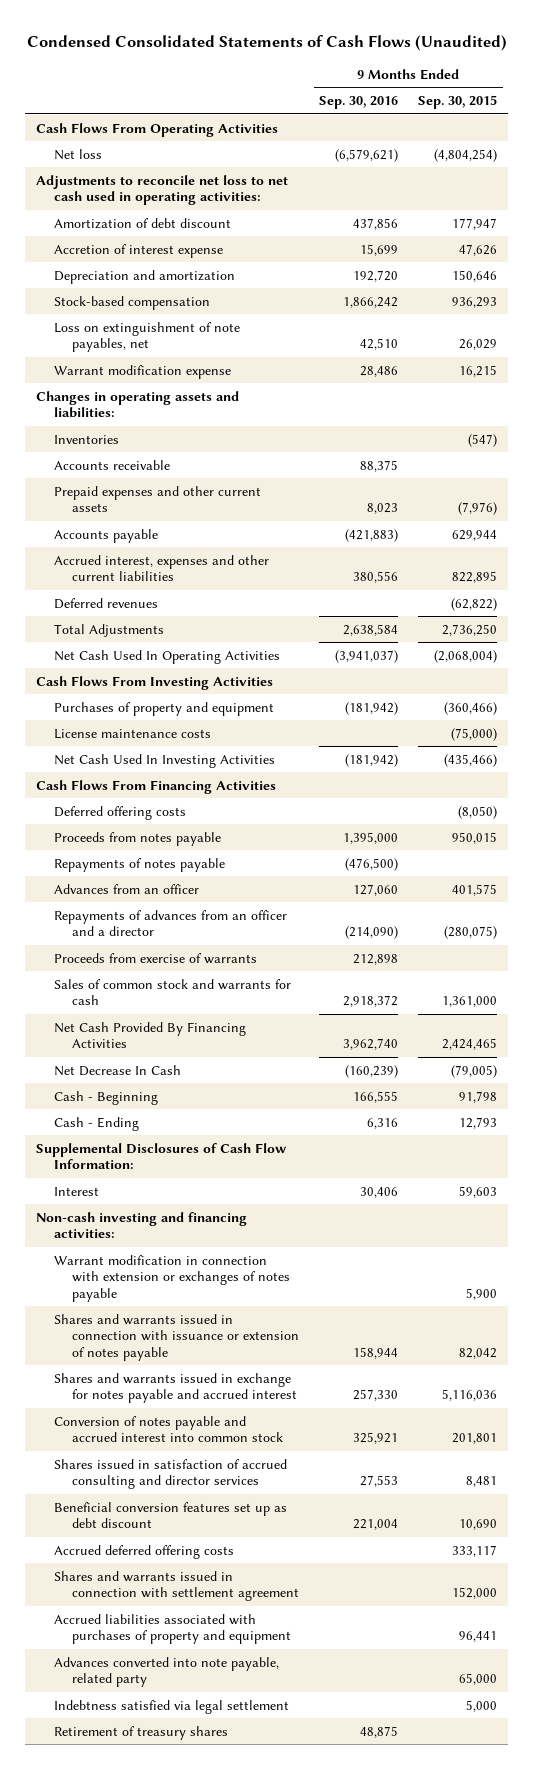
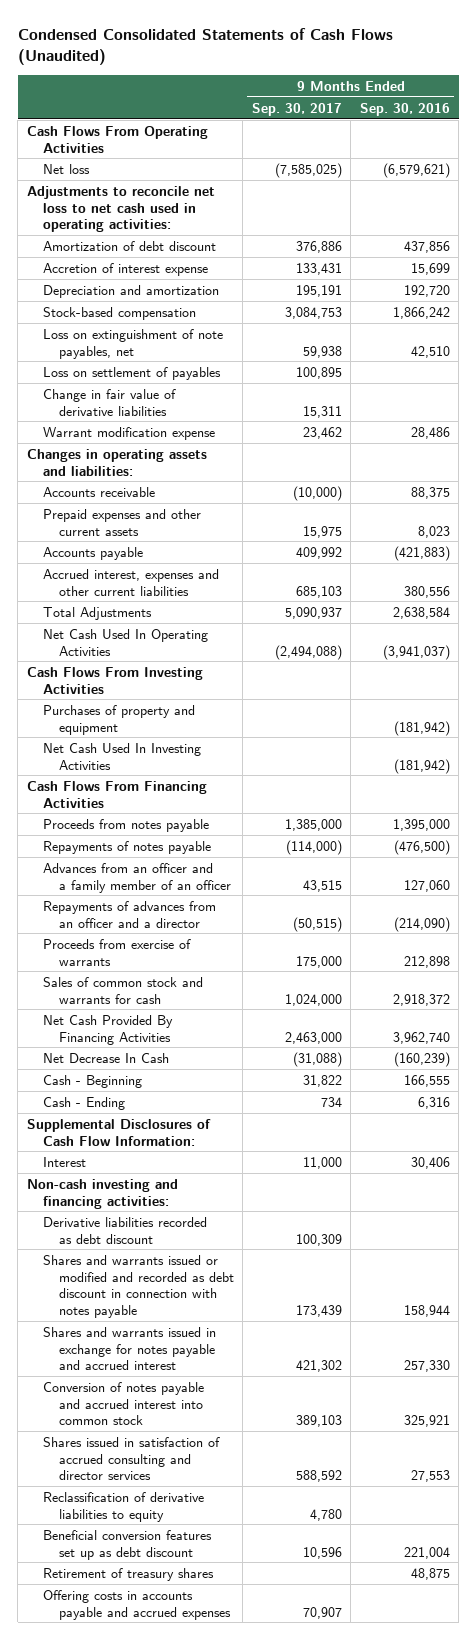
[418,95,498,110] Sep. 30, 2015 -> none
none -> [251,102,342,116] Sep. 30, 2017
none -> [42,366,221,380] Loss on settlement of payables
none -> [42,388,176,416] Change in fair value of derivative liabilities
[53,434,119,444] Inventories -> none
[53,597,158,609] Deferred revenues -> none
[53,728,211,739] License maintenance costs -> none
[53,805,186,820] Deferred offering costs -> none
[53,883,199,894] Advances from an officer -> [42,862,231,893] Advances from an officer and a family member of an officer
[53,1254,290,1302] Warrant modification in connection with extension or exchanges of notes payable -> none
none -> [42,1216,207,1244] Derivative liabilities recorded as debt discount
[53,1313,299,1361] Shares and warrants issued in connection with issuance or extension of notes payable -> [42,1254,234,1319] Shares and warrants issued or modified and recorded as debt discount in connection with notes payable
none -> [42,1491,204,1522] Reclassification of derivative liabilities to equity
[53,1544,234,1559] Accrued deferred offering costs -> none
[53,1570,299,1602] Shares and warrants issued in connection with settlement agreement -> none
[53,1613,291,1645] Accrued liabilities associated with purchases of property and equipment -> none
[53,1656,279,1688] Advances converted into note payable, related party -> none
[53,1699,289,1714] Indebtness satisfied via legal settlement -> none
none -> [42,1589,231,1620] Offering costs in accounts payable and accrued expenses

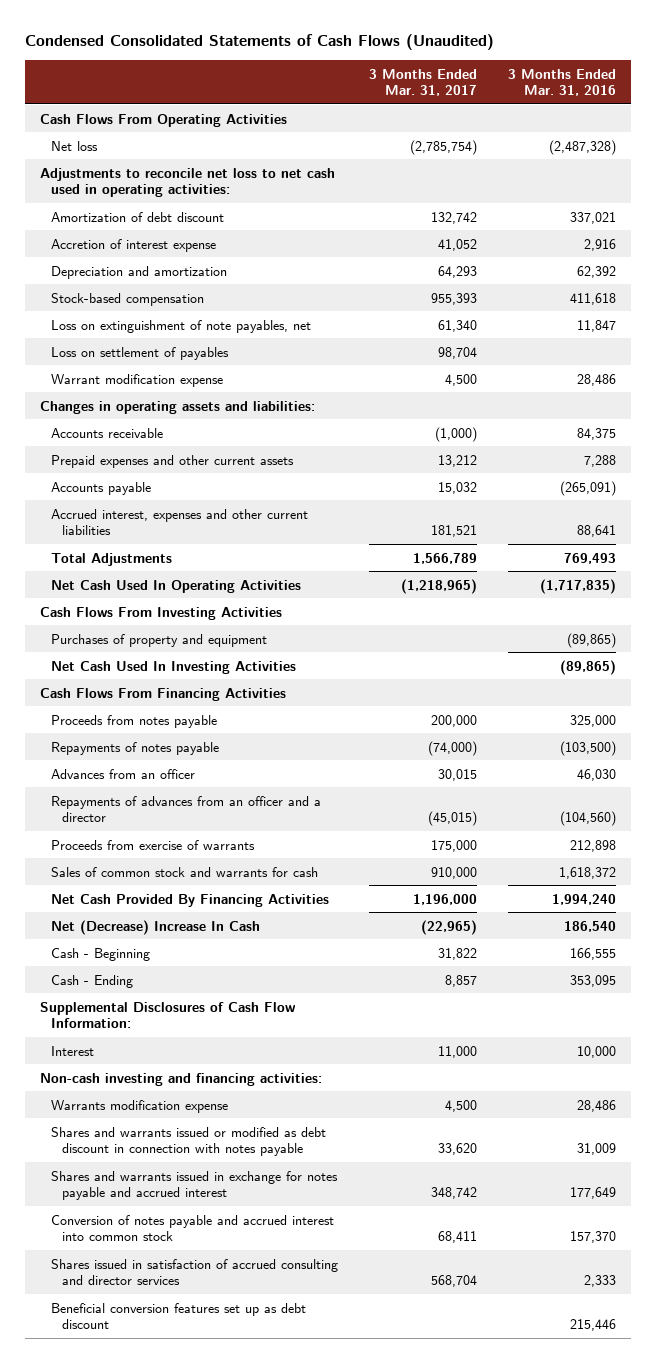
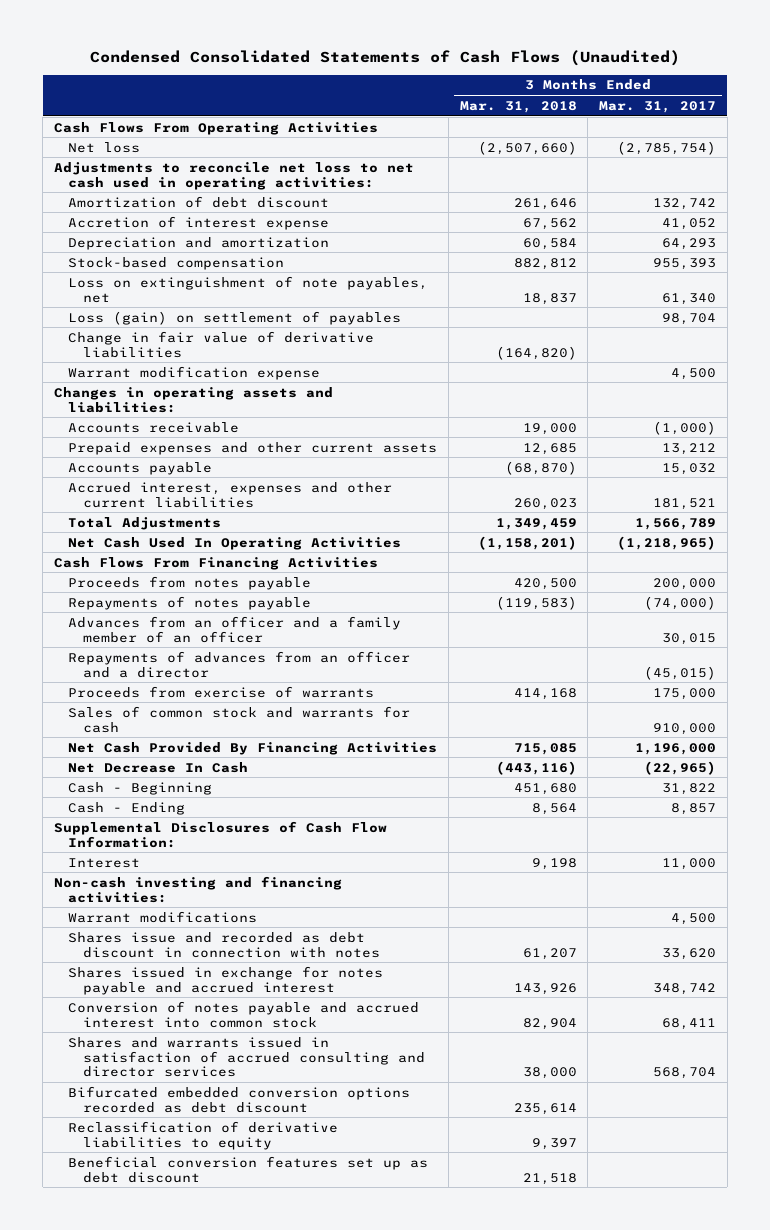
[507,68,616,97] 3 Months Ended Mar. 31, 2016 -> none
none -> [459,100,577,113] Mar. 31, 2018
[50,346,229,360] Loss on settlement of payables -> [68,310,402,325] Loss (gain) on settlement of payables
none -> [68,330,375,358] Change in fair value of derivative liabilities
[39,606,282,620] Cash Flows From Investing Activities -> none
[50,633,267,647] Purchases of property and equipment -> none
[50,660,296,674] Net Cash Used In Investing Activities -> none
[50,768,195,779] Advances from an officer -> [68,615,402,643] Advances from an officer and a family member of an officer
[50,919,260,935] Net (Decrease) Increase In Cash -> [68,761,249,773] Net Decrease In Cash
[50,1099,228,1113] Warrants modification expense -> [68,910,258,923] Warrant modifications
[50,1126,326,1156] Shares and warrants issued or modified as debt discount in connection with notes payable -> [68,931,380,958] Shares issue and recorded as debt discount in connection with notes
[50,1170,338,1200] Shares and warrants issued in exchange for notes payable and accrued interest -> [68,965,384,995] Shares issued in exchange for notes payable and accrued interest
[50,1258,338,1285] Shares issued in satisfaction of accrued consulting and director services -> [68,1036,425,1078] Shares and warrants issued in satisfaction of accrued consulting and director services
none -> [68,1085,411,1113] Bifurcated embedded conversion options recorded as debt discount
none -> [68,1120,339,1150] Reclassification of derivative liabilities to equity

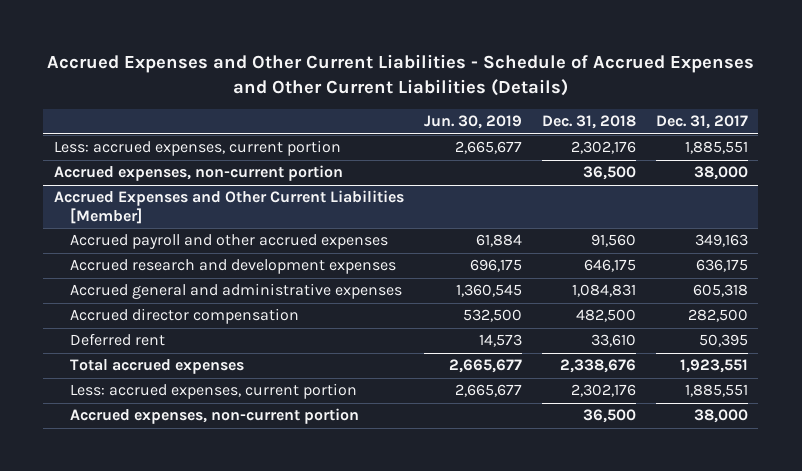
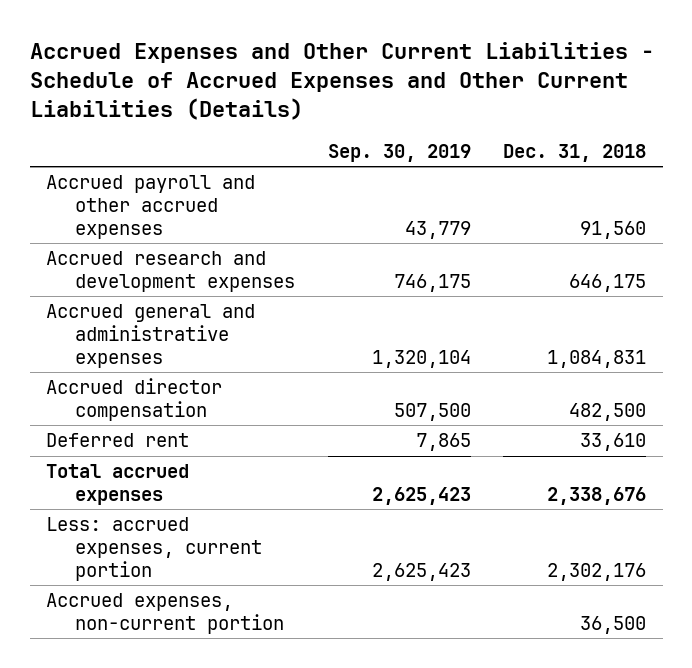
[423,115,522,130] Jun. 30, 2019 -> none
[656,115,749,130] Dec. 31, 2017 -> none
none -> [327,143,471,162] Sep. 30, 2019
[53,140,341,157] Less: accrued expenses, current portion -> none
[53,165,343,182] Accrued expenses, non-current portion -> none
[53,190,404,224] Accrued Expenses and Other Current Liabilities [Member] -> none

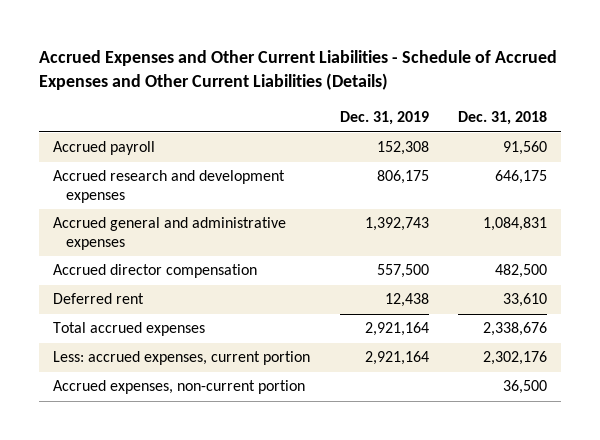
[327,143,471,162] Sep. 30, 2019 -> none
none -> [339,111,429,126] Dec. 31, 2019
[46,175,256,239] Accrued payroll and other accrued expenses -> [53,141,156,156] Accrued payroll

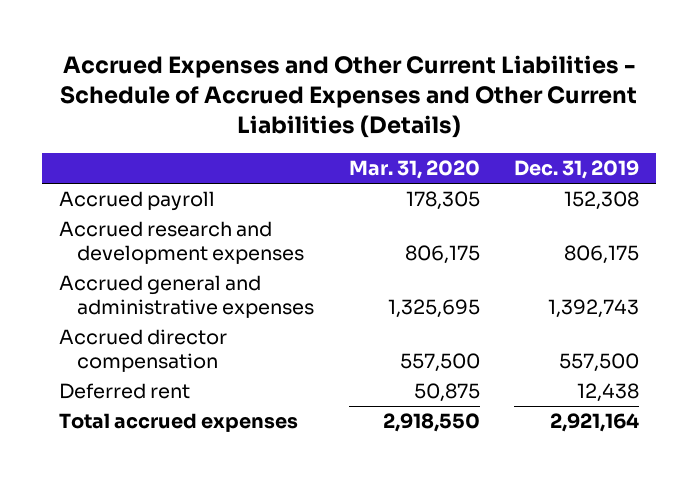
[457,111,547,126] Dec. 31, 2018 -> none
none -> [348,160,480,180] Mar. 31, 2020
[53,351,311,366] Less: accrued expenses, current portion -> none
[53,380,306,395] Accrued expenses, non-current portion -> none

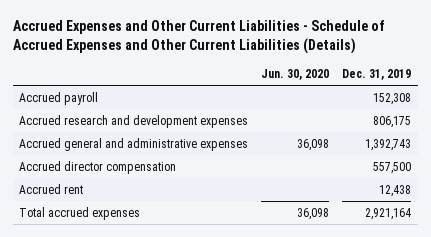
[348,160,480,180] Mar. 31, 2020 -> none
none -> [261,69,330,81] Jun. 30, 2020
[59,383,191,400] Deferred rent -> [19,183,84,194] Accrued rent

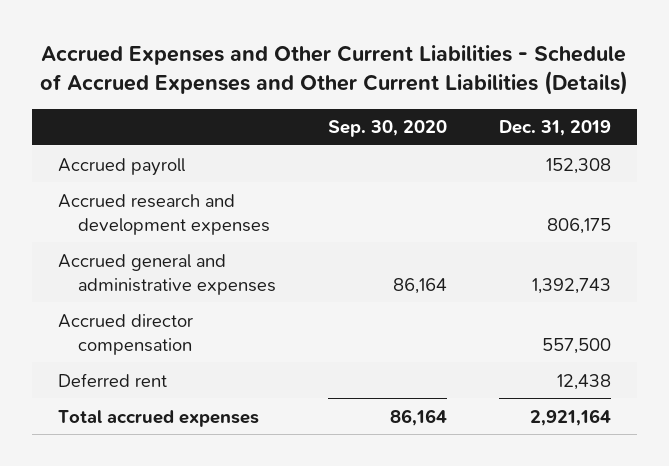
[261,69,330,81] Jun. 30, 2020 -> none
none -> [327,120,447,138] Sep. 30, 2020
[19,183,84,194] Accrued rent -> [57,372,167,387] Deferred rent

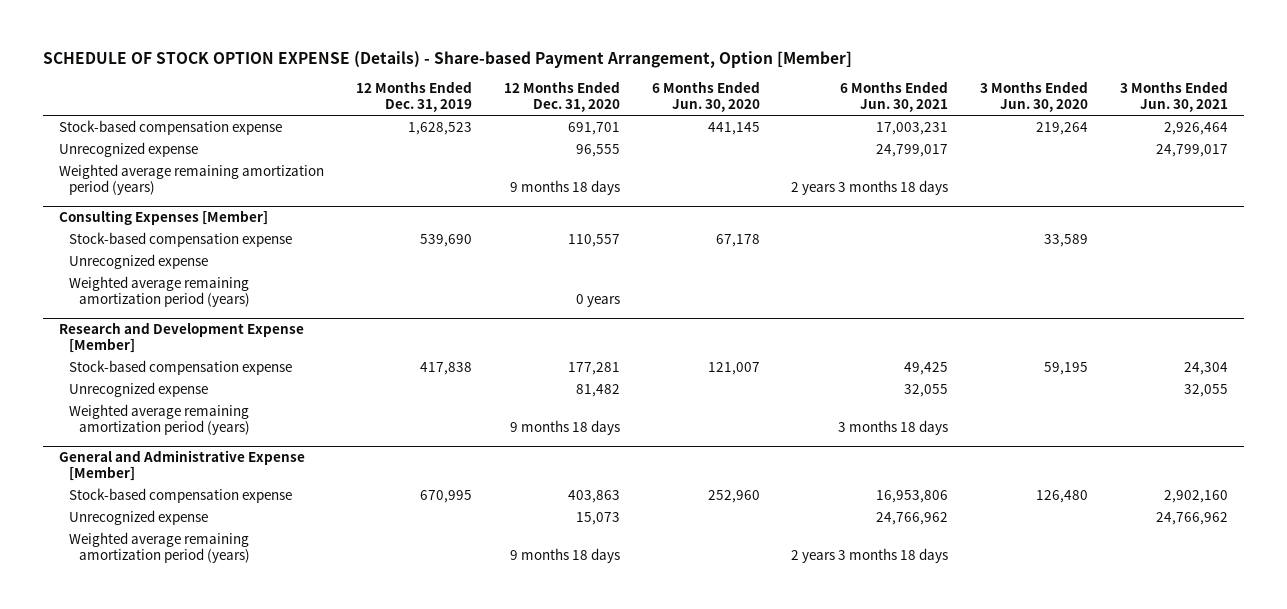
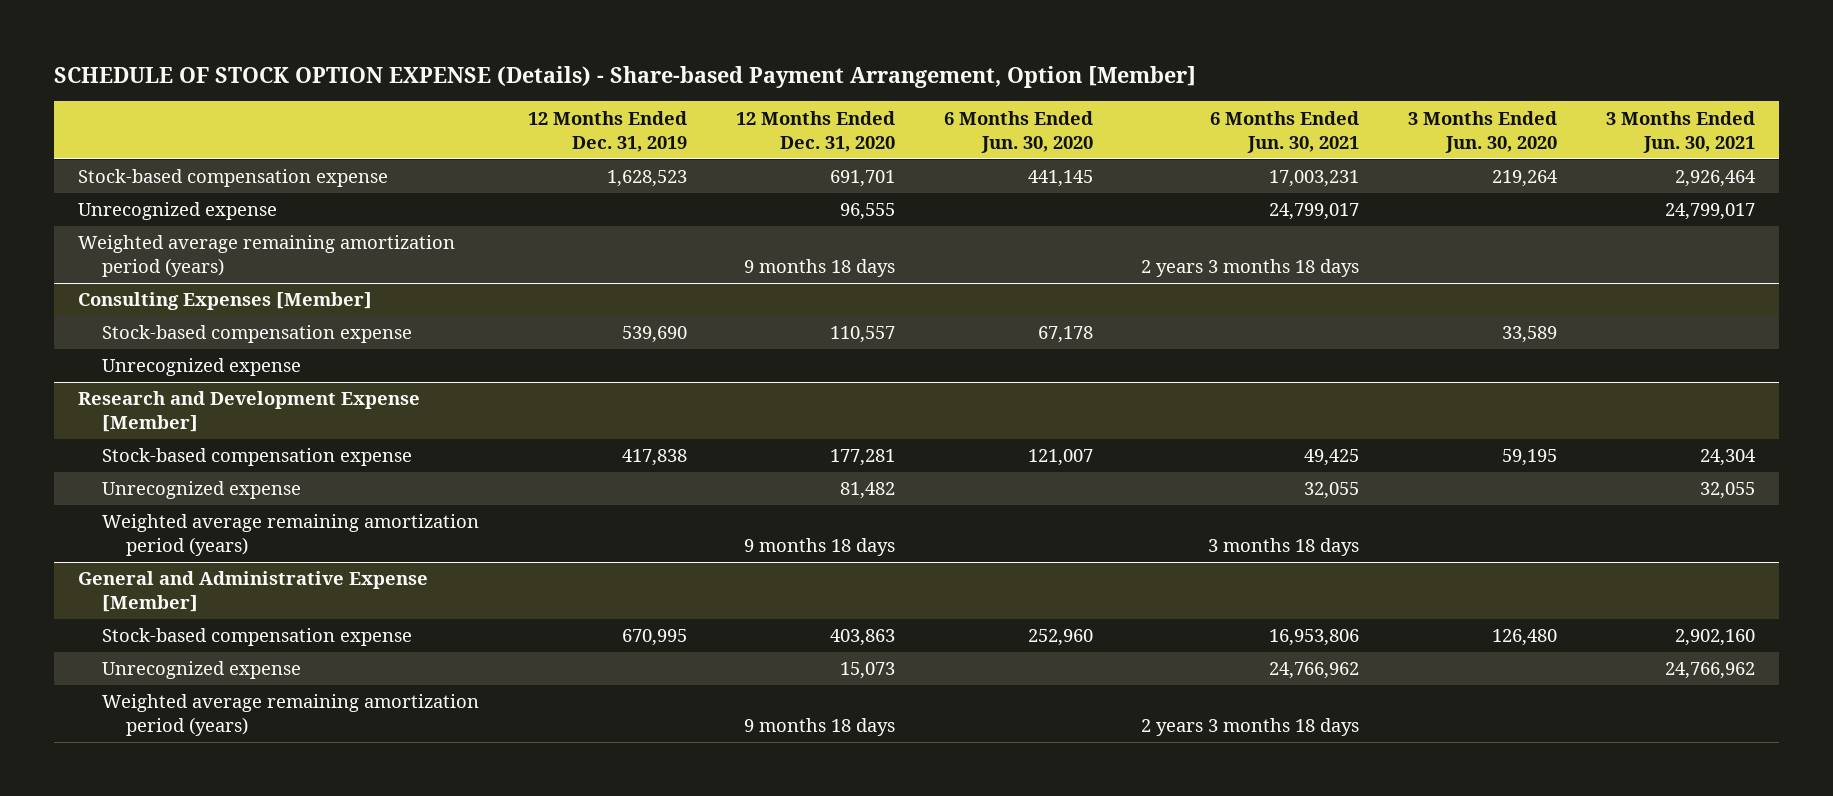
[68,275,251,308] Weighted average remaining amortization period (years) -> none

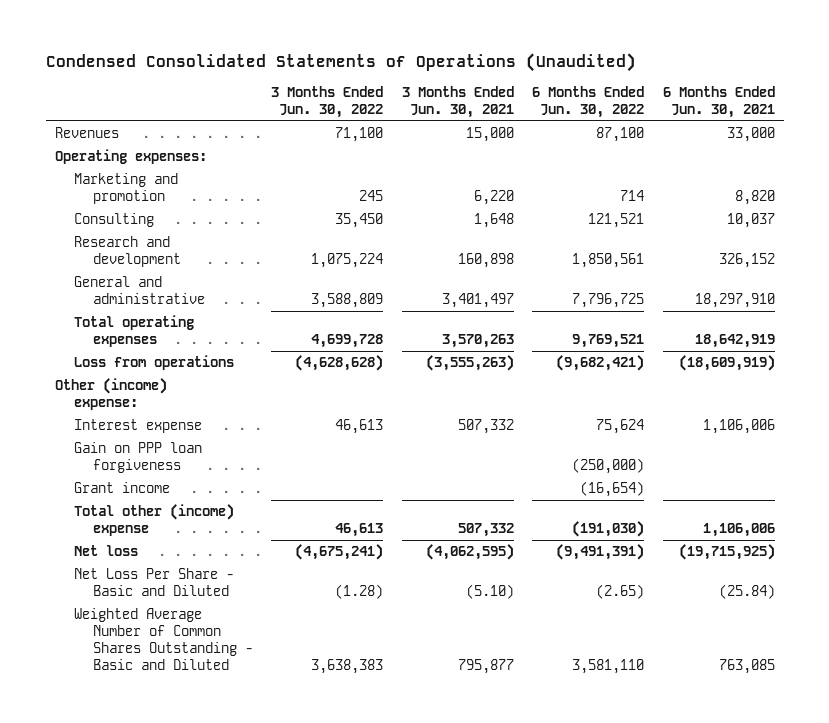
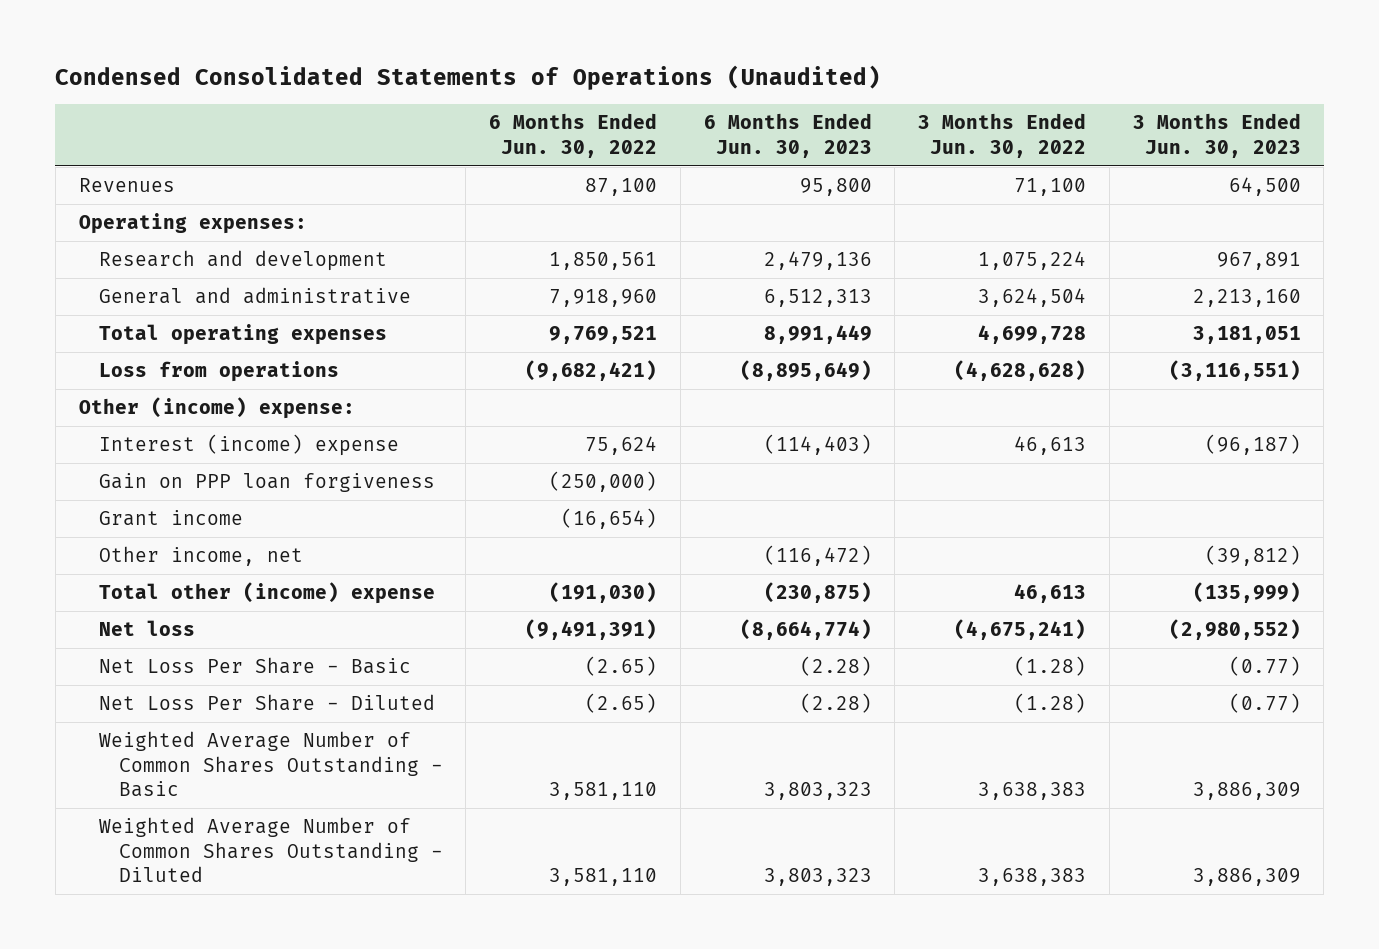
[401,86,514,119] 3 Months Ended Jun. 30, 2021 -> none
[662,86,775,119] 6 Months Ended Jun. 30, 2021 -> none
none -> [703,113,872,158] 6 Months Ended Jun. 30, 2023
none -> [1132,113,1301,158] 3 Months Ended Jun. 30, 2023
[73,173,178,205] Marketing and promotion -> none
[73,213,154,228] Consulting -> none
[311,293,384,309] 3,588,809 -> [978,288,1087,308] 3,624,504
[572,293,645,309] 7,796,725 -> [549,289,658,308] 7,918,960
[73,419,202,434] Interest expense -> [98,434,399,457] Interest (income) expense
none -> [98,546,303,567] Other income, net
[73,568,234,597] Net Loss Per Share - Basic and Diluted -> [98,657,411,675] Net Loss Per Share - Basic
none -> [98,694,435,712] Net Loss Per Share - Diluted
none -> [98,731,443,797] Weighted Average Number of Common Shares Outstanding - Basic
[73,608,253,671] Weighted Average Number of Common Shares Outstanding - Basic and Diluted -> [98,817,443,882] Weighted Average Number of Common Shares Outstanding - Diluted

